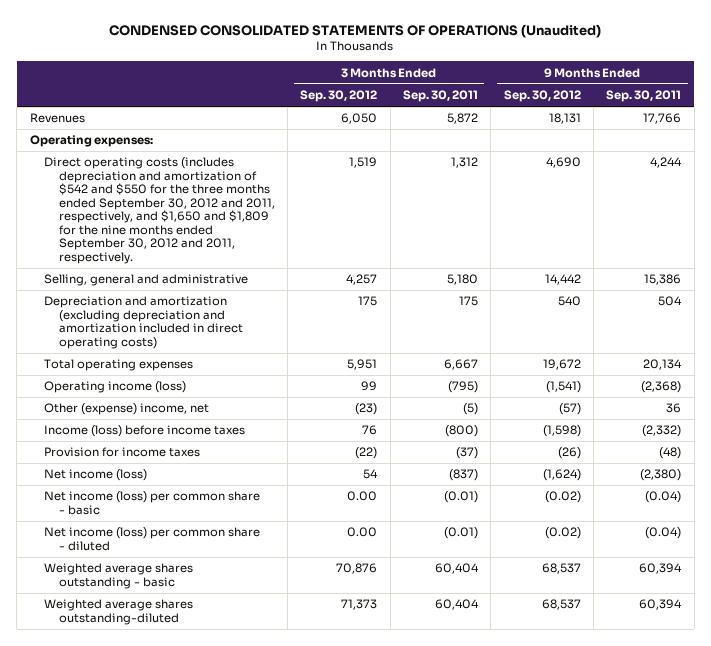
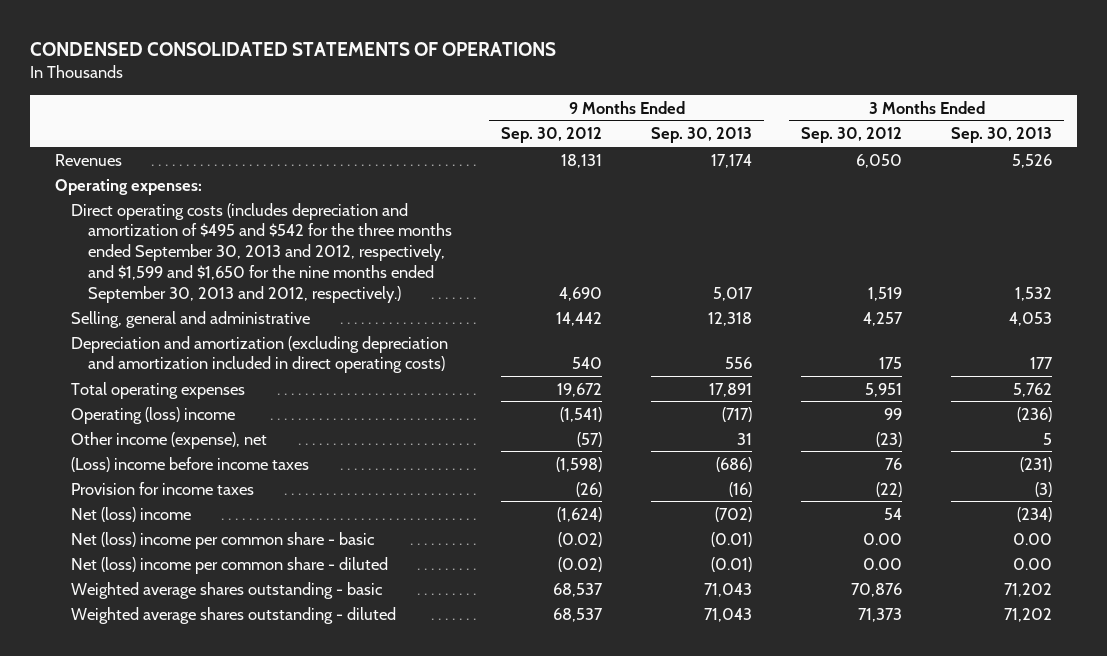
[109,23,602,38] CONDENSED CONSOLIDATED STATEMENTS OF OPERATIONS (Unaudited) -> [30,42,557,57] CONDENSED CONSOLIDATED STATEMENTS OF OPERATIONS
[403,90,479,103] Sep. 30, 2011 -> none
[606,90,682,103] Sep. 30, 2011 -> none
none -> [651,127,753,144] Sep. 30, 2013
none -> [951,127,1053,144] Sep. 30, 2013
[44,157,275,264] Direct operating costs (includes depreciation and amortization of $542 and $550 for the three months ended September 30, 2012 and 2011, respectively, and $1,650 and $1,809 for the nine months ended September 30, 2012 and 2011, respectively. -> [71,202,452,303] Direct operating costs (includes depreciation and amortization of $495 and $542 for the three months ended September 30, 2013 and 2012, respectively, and $1,599 and $1,650 for the nine months ended September 30, 2013 and 2012, respectively.)
[44,381,187,394] Operating income (loss) -> [71,406,236,424] Operating (loss) income
[44,403,210,416] Other (expense) income, net -> [71,431,268,449] Other income (expense), net
[44,425,246,438] Income (loss) before income taxes -> [71,456,310,472] (Loss) income before income taxes
[44,469,148,482] Net income (loss) -> [71,506,192,522] Net (loss) income
[44,491,261,515] Net income (loss) per common share - basic -> [71,531,376,549] Net (loss) income per common share - basic
[44,527,261,551] Net income (loss) per common share - diluted -> [71,556,389,574] Net (loss) income per common share - diluted
[44,599,194,625] Weighted average shares outstanding-diluted -> [71,606,397,624] Weighted average shares outstanding - diluted

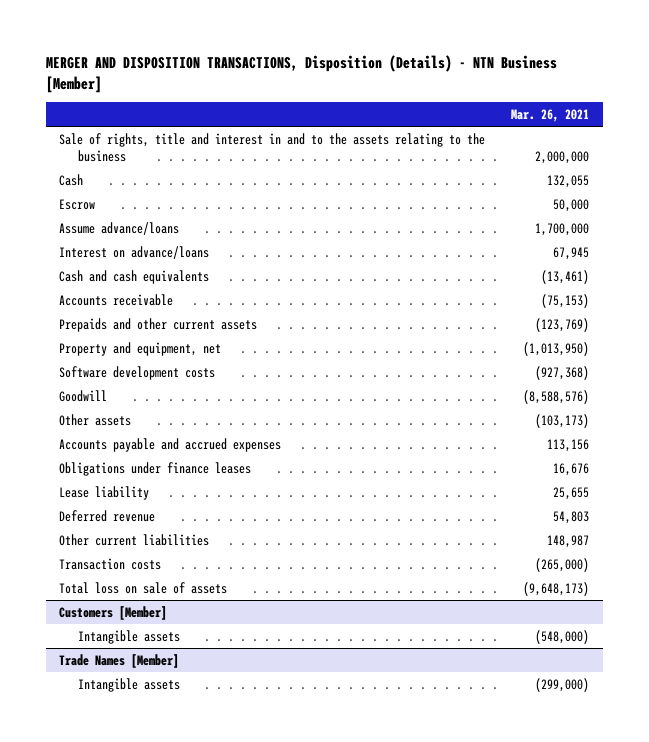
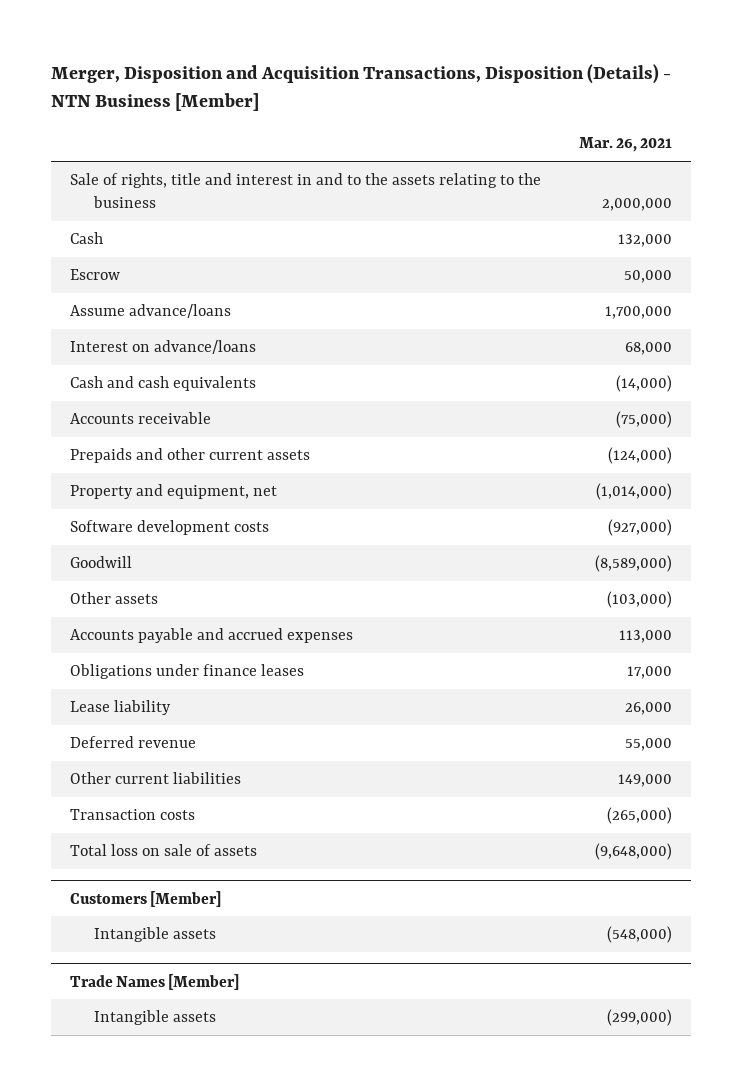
[46,54,558,93] MERGER AND DISPOSITION TRANSACTIONS, Disposition (Details) - NTN Business [Member] -> [51,64,672,112] Merger, Disposition and Acquisition Transactions, Disposition (Details) - NTN Business [Member]
[547,174,590,188] 132,055 -> [618,234,673,248] 132,000
[553,246,590,260] 67,945 -> [625,342,673,356] 68,000
[541,269,590,284] (13,461) -> [616,375,673,393] (14,000)
[541,293,590,308] (75,153) -> [616,411,673,429] (75,000)
[535,317,590,332] (123,769) -> [608,447,673,465] (124,000)
[523,341,590,356] (1,013,950) -> [596,483,673,501] (1,014,000)
[535,365,590,380] (927,368) -> [608,519,673,537] (927,000)
[523,389,590,404] (8,588,576) -> [595,555,673,573] (8,589,000)
[535,413,590,428] (103,173) -> [607,591,673,609] (103,000)
[547,438,590,452] 113,156 -> [619,630,673,644] 113,000
[553,462,590,476] 16,676 -> [627,666,673,680] 17,000
[553,486,590,500] 25,655 -> [625,702,673,716] 26,000
[553,510,590,524] 54,803 -> [625,738,673,752] 55,000
[547,534,590,548] 148,987 -> [618,774,673,788] 149,000
[523,581,590,596] (9,648,173) -> [595,843,673,861] (9,648,000)

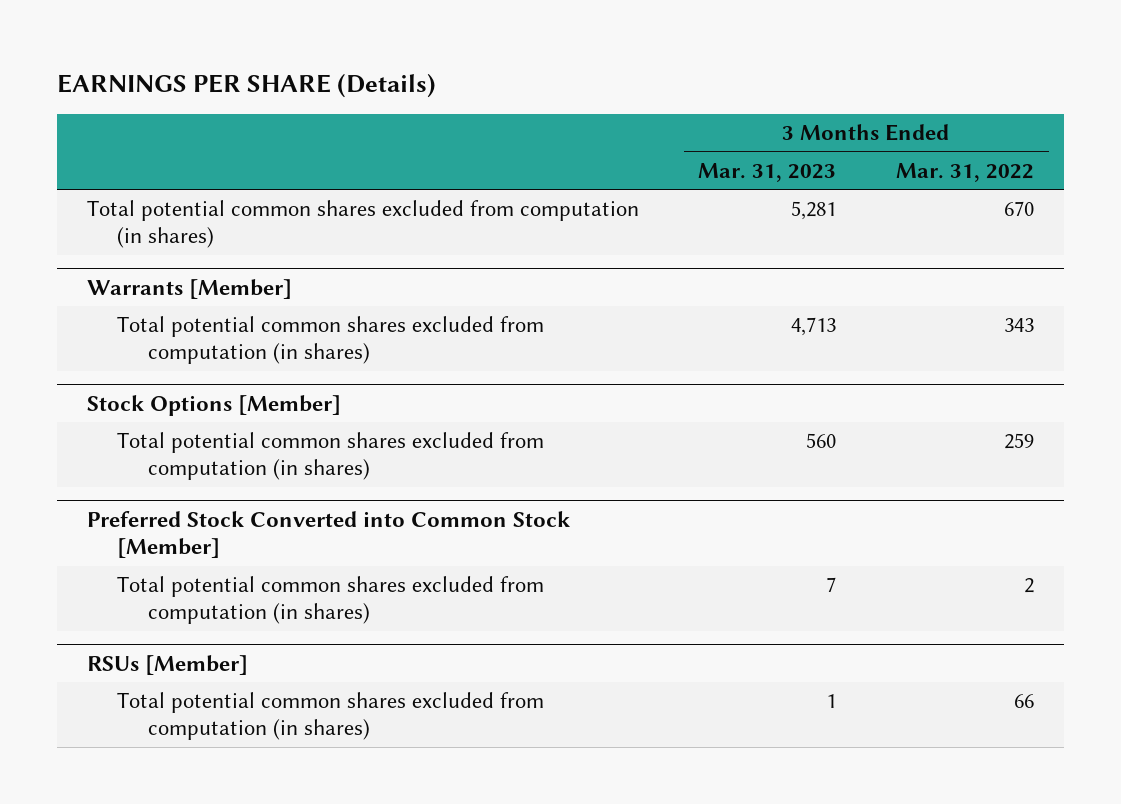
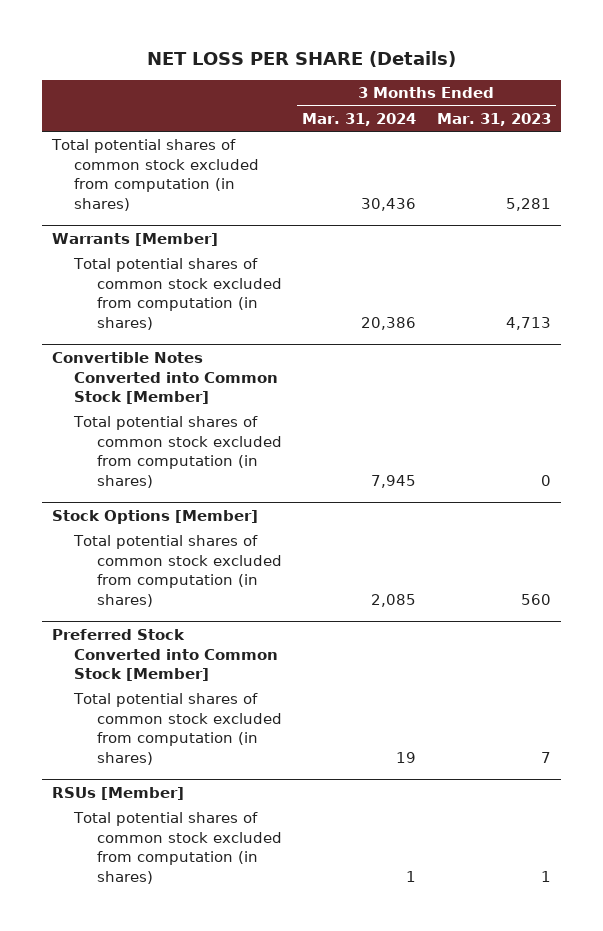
[57,72,437,98] EARNINGS PER SHARE (Details) -> [147,50,457,67] NET LOSS PER SHARE (Details)
[896,162,1035,182] Mar. 31, 2022 -> none
none -> [302,112,417,126] Mar. 31, 2024
[86,200,639,249] Total potential common shares excluded from computation (in shares) -> [50,139,260,211] Total potential shares of common stock excluded from computation (in shares)
[117,316,545,365] Total potential common shares excluded from computation (in shares) -> [73,258,282,330] Total potential shares of common stock excluded from computation (in shares)
none -> [51,352,279,405] Convertible Notes Converted into Common Stock [Member]
none -> [73,416,282,488] Total potential shares of common stock excluded from computation (in shares)
[117,432,545,481] Total potential common shares excluded from computation (in shares) -> [73,535,282,607] Total potential shares of common stock excluded from computation (in shares)
[117,576,545,625] Total potential common shares excluded from computation (in shares) -> [73,693,282,765] Total potential shares of common stock excluded from computation (in shares)
[117,692,545,741] Total potential common shares excluded from computation (in shares) -> [73,812,282,884] Total potential shares of common stock excluded from computation (in shares)

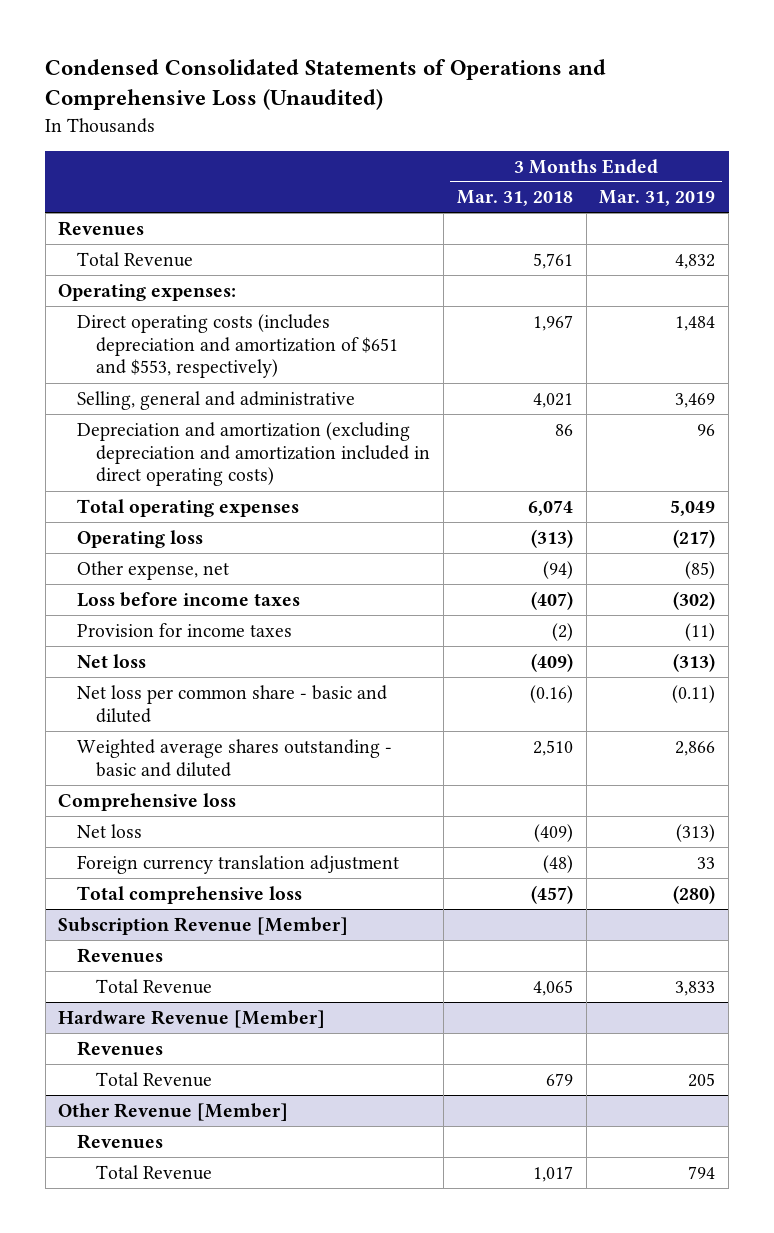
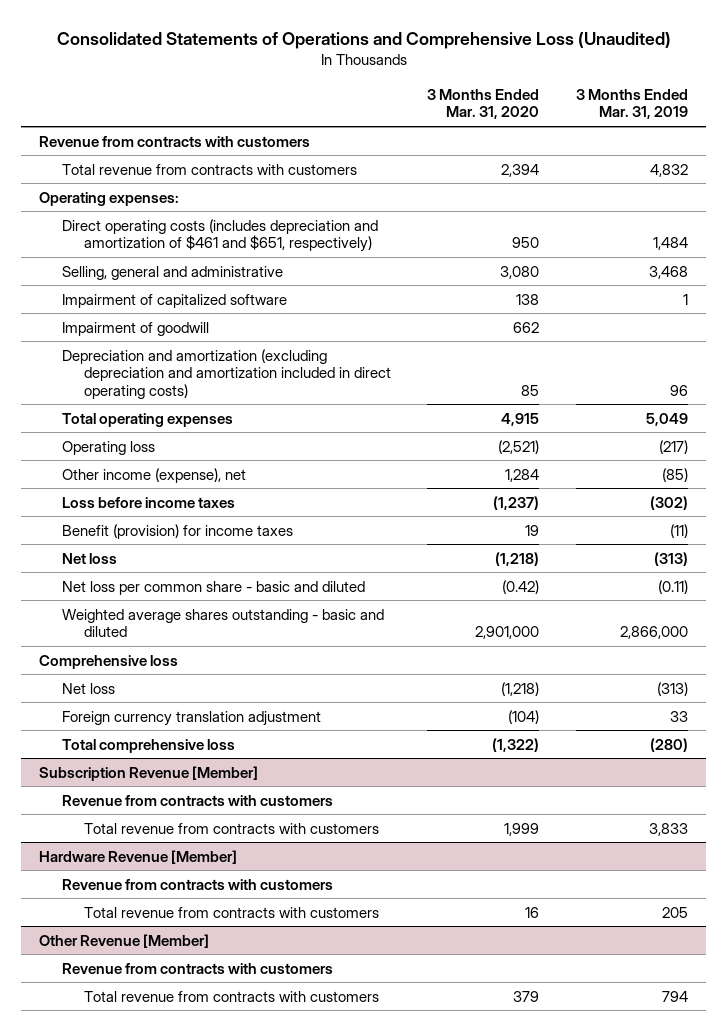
[45,59,607,111] Condensed Consolidated Statements of Operations and Comprehensive Loss (Unaudited) -> [56,31,671,49] Consolidated Statements of Operations and Comprehensive Loss (Unaudited)
[456,190,573,207] Mar. 31, 2018 -> none
none -> [427,88,540,120] 3 Months Ended Mar. 31, 2020
[58,220,145,236] Revenues -> [39,135,311,147] Revenue from contracts with customers
[77,251,194,267] Total Revenue -> [61,163,357,175] Total revenue from contracts with customers
[77,313,399,379] Direct operating costs (includes depreciation and amortization of $651 and $553, respectively) -> [61,218,378,253] Direct operating costs (includes depreciation and amortization of $461 and $651, respectively)
[675,392,716,408] 3,469 -> [648,265,688,279] 3,468
none -> [61,293,287,308] Impairment of capitalized software
none -> [61,321,209,336] Impairment of goodwill
[77,560,230,580] Other expense, net -> [61,467,246,483] Other income (expense), net
[77,622,293,637] Provision for income taxes -> [61,523,293,539] Benefit (provision) for income taxes
[675,740,716,756] 2,866 -> [619,626,688,640] 2,866,000
[77,947,164,963] Revenues -> [61,794,333,806] Revenue from contracts with customers
[96,978,213,994] Total Revenue -> [84,822,380,834] Total revenue from contracts with customers
[77,1040,164,1056] Revenues -> [61,878,333,890] Revenue from contracts with customers
[96,1071,213,1087] Total Revenue -> [84,906,380,918] Total revenue from contracts with customers
[77,1133,164,1149] Revenues -> [61,962,333,974] Revenue from contracts with customers
[96,1164,213,1180] Total Revenue -> [84,990,380,1002] Total revenue from contracts with customers

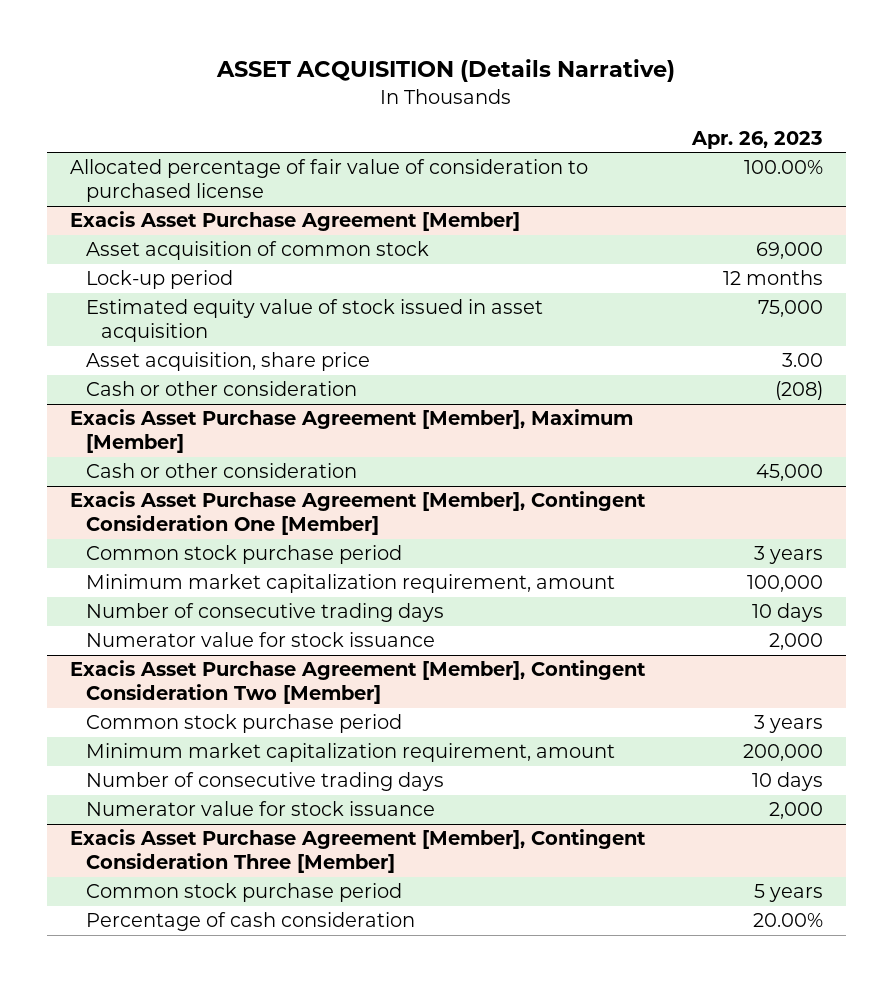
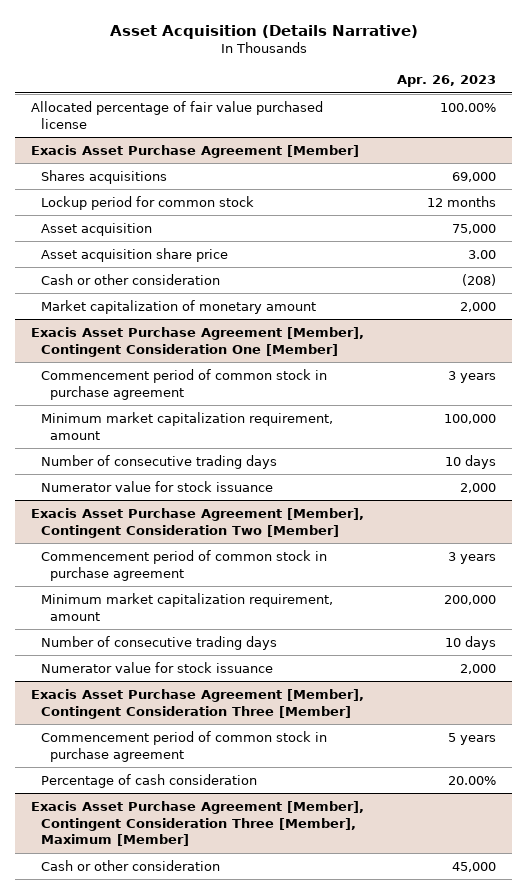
[216,59,676,83] ASSET ACQUISITION (Details Narrative) -> [109,24,418,39] Asset Acquisition (Details Narrative)
[70,159,589,203] Allocated percentage of fair value of consideration to purchased license -> [31,101,324,129] Allocated percentage of fair value purchased license
[85,241,429,261] Asset acquisition of common stock -> [40,170,167,185] Shares acquisitions
[85,270,233,290] Lock-up period -> [40,196,254,211] Lockup period for common stock
[85,299,543,343] Estimated equity value of stock issued in asset acquisition -> [40,223,152,237] Asset acquisition
[85,352,370,372] Asset acquisition, share price -> [40,248,228,263] Asset acquisition share price
[70,409,634,454] Exacis Asset Purchase Agreement [Member], Maximum [Member] -> none
[85,463,357,479] Cash or other consideration -> none
none -> [40,300,316,315] Market capitalization of monetary amount
[85,545,402,565] Common stock purchase period -> [40,369,327,400] Commencement period of common stock in purchase agreement
[85,714,402,734] Common stock purchase period -> [40,550,327,581] Commencement period of common stock in purchase agreement
[85,883,402,903] Common stock purchase period -> [40,731,327,762] Commencement period of common stock in purchase agreement
none -> [31,801,365,847] Exacis Asset Purchase Agreement [Member], Contingent Consideration Three [Member], Maximum [Member]
none -> [40,860,220,872] Cash or other consideration

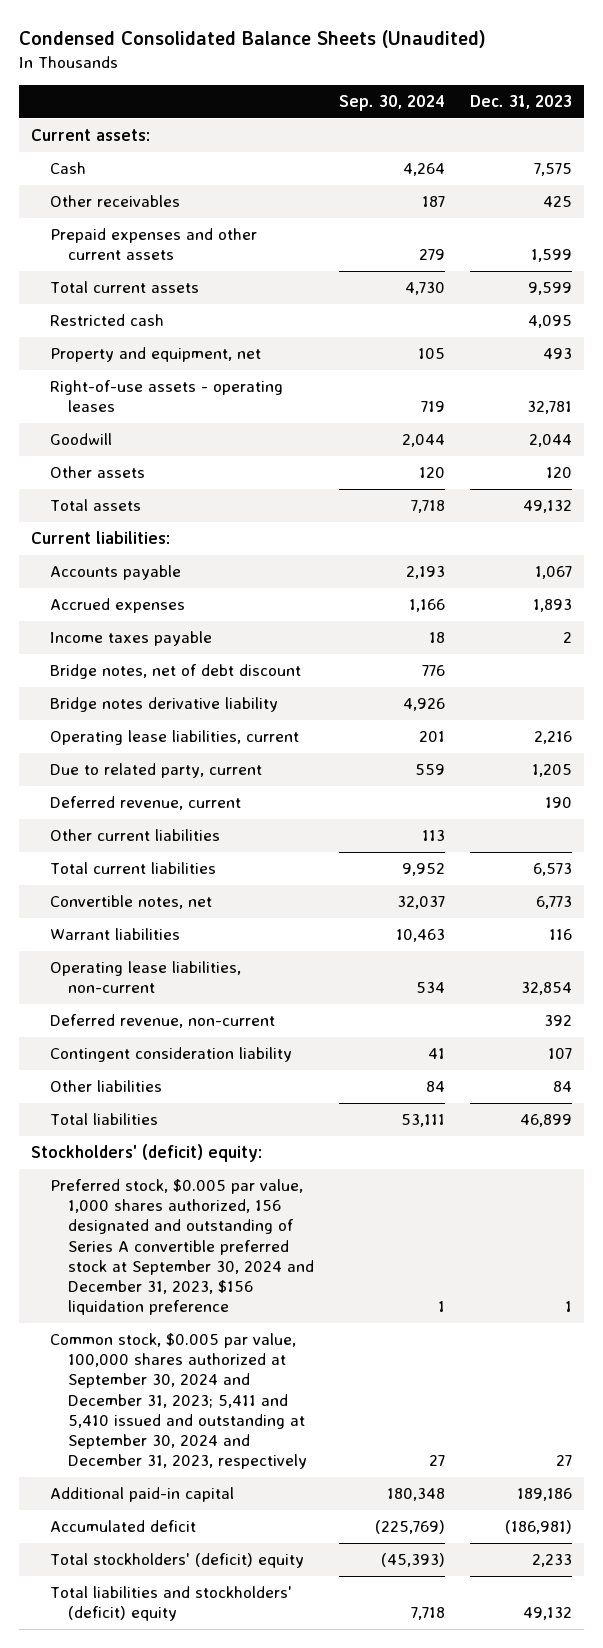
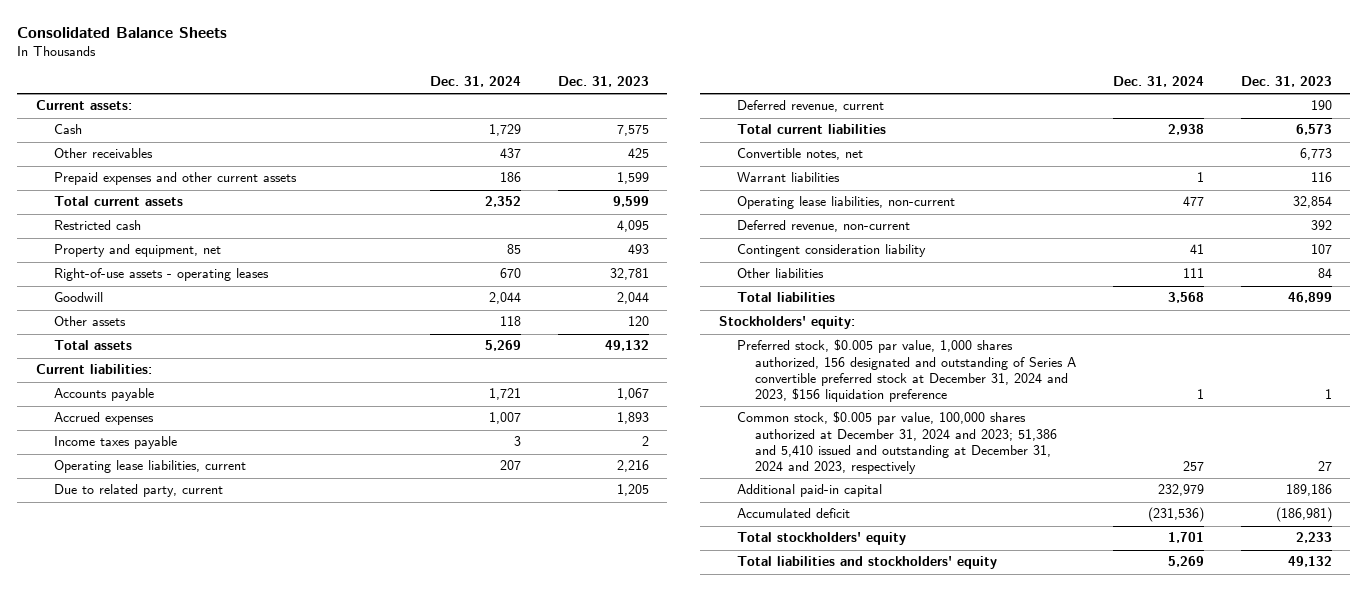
[18,30,486,49] Condensed Consolidated Balance Sheets (Unaudited) -> [17,27,228,39] Consolidated Balance Sheets
[338,94,445,111] Sep. 30, 2024 -> none
none -> [429,75,521,87] Dec. 31, 2024
[49,664,301,680] Bridge notes, net of debt discount -> none
[49,697,278,713] Bridge notes derivative liability -> none
[49,829,220,842] Other current liabilities -> none
[31,1144,263,1163] Stockholders' (deficit) equity: -> [718,316,855,330] Stockholders' equity:
[49,1179,314,1316] Preferred stock, $0.005 par value, 1,000 shares authorized, 156 designated and outstanding of Series A convertible preferred stock at September 30, 2024 and December 31, 2023, $156 liquidation preference -> [736,339,1077,402] Preferred stock, $0.005 par value, 1,000 shares authorized, 156 designated and outstanding of Series A convertible preferred stock at December 31, 2024 and 2023, $156 liquidation preference
[49,1333,307,1470] Common stock, $0.005 par value, 100,000 shares authorized at September 30, 2024 and December 31, 2023; 5,411 and 5,410 issued and outstanding at September 30, 2024 and December 31, 2023, respectively -> [736,411,1058,474] Common stock, $0.005 par value, 100,000 shares authorized at December 31, 2024 and 2023; 51,386 and 5,410 issued and outstanding at December 31, 2024 and 2023, respectively
[49,1553,304,1569] Total stockholders' (deficit) equity -> [736,532,906,546] Total stockholders' equity
[49,1586,292,1622] Total liabilities and stockholders' (deficit) equity -> [736,556,997,570] Total liabilities and stockholders' equity

